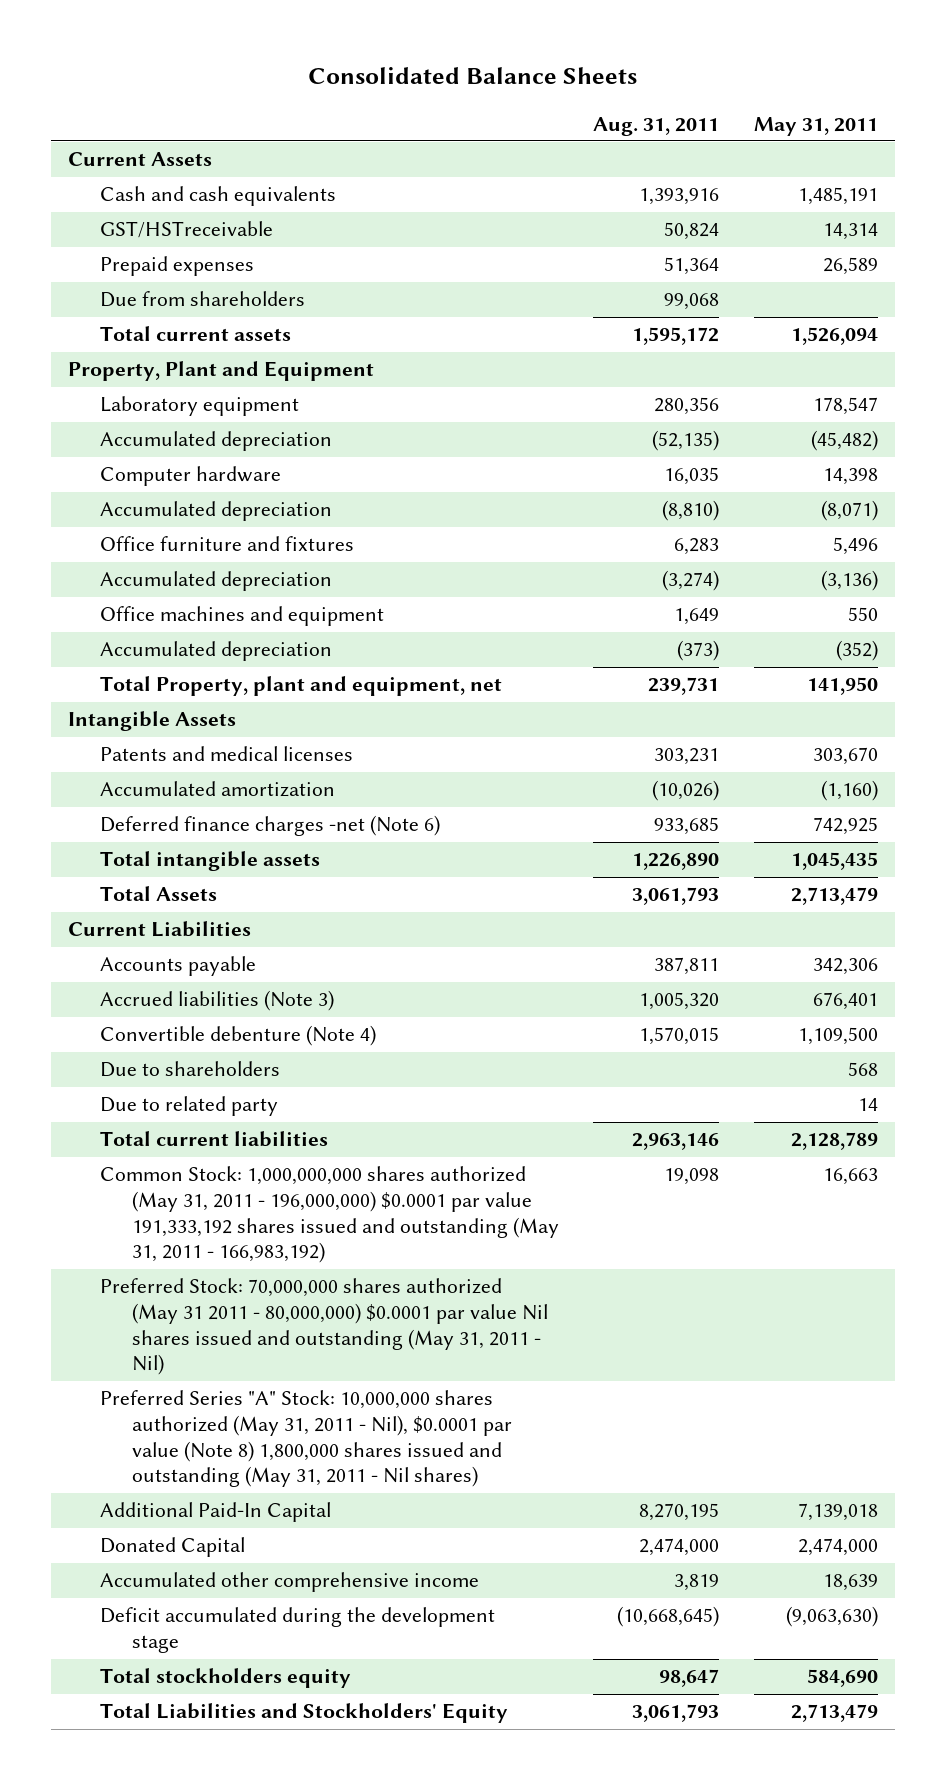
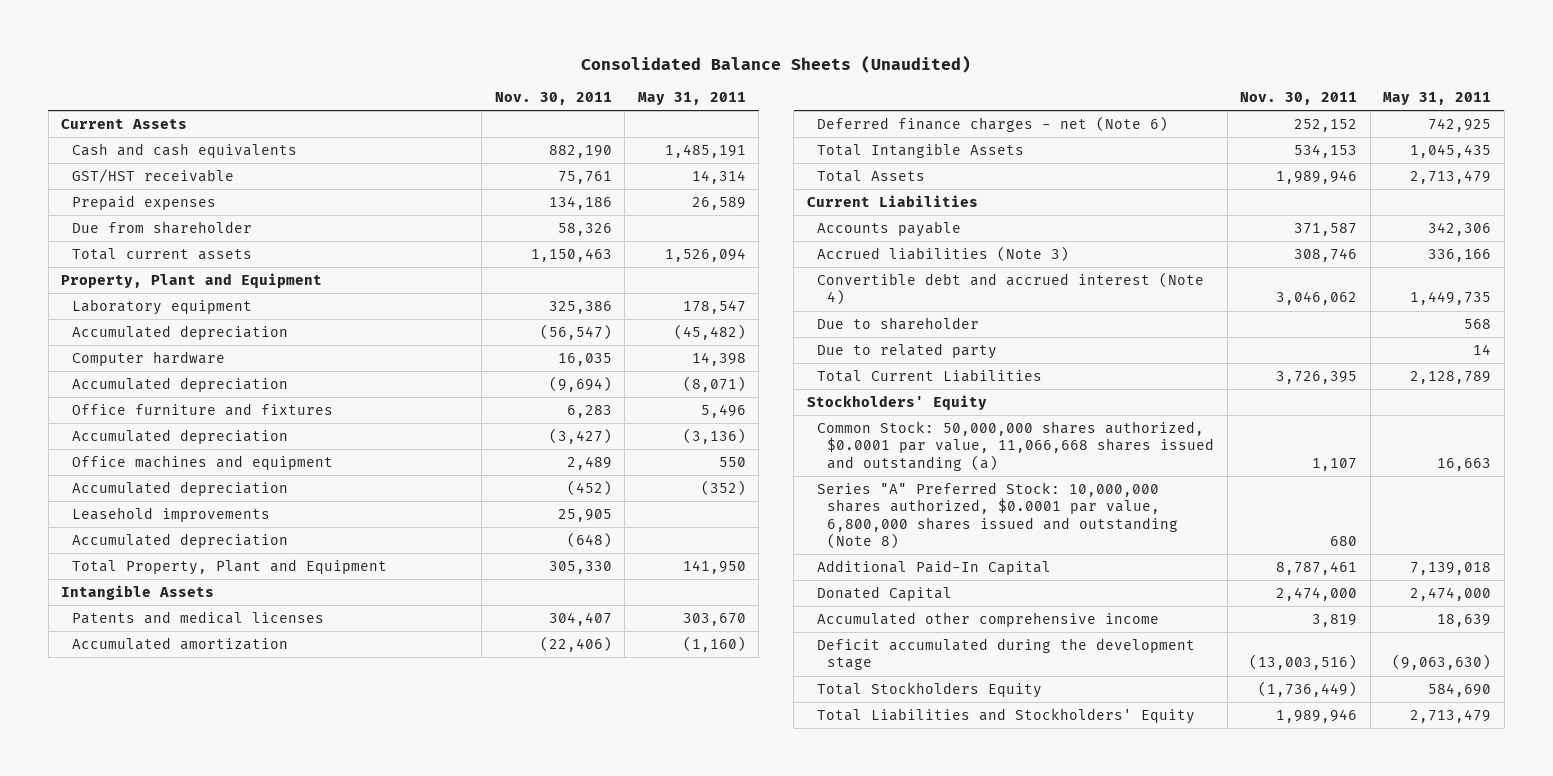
[307,67,637,85] Consolidated Balance Sheets -> [581,54,972,73] Consolidated Balance Sheets (Unaudited)
[593,116,720,136] Aug. 31, 2011 -> none
none -> [494,91,612,105] Nov. 30, 2011
[99,221,273,239] GST/HSTreceivable -> [71,169,234,184] GST/HST receivable
[99,291,305,308] Due from shareholders -> [71,221,252,235] Due from shareholder
none -> [71,507,270,523] Leasehold improvements
none -> [71,533,288,549] Accumulated depreciation
[99,676,502,697] Total Property, plant and equipment, net -> [71,559,387,576] Total Property, Plant and Equipment
[99,815,440,837] Deferred finance charges -net (Note 6) -> [817,116,1169,133] Deferred finance charges - net (Note 6)
[99,851,320,872] Total intangible assets -> [817,143,1025,159] Total Intangible Assets
[812,992,878,1011] 676,401 -> [1428,249,1492,263] 336,166
[99,1025,376,1047] Convertible debenture (Note 4) -> [817,272,1205,306] Convertible debt and accrued interest (Note 4)
[797,1027,878,1046] 1,109,500 -> [1410,291,1492,306] 1,449,735
[99,1061,280,1078] Due to shareholders -> [817,317,980,331] Due to shareholder
[99,1390,512,1488] Preferred Series "A" Stock: 10,000,000 shares authorized (May 31, 2011 - Nil), $0.0001 par value (Note 8) 1,800,000 shares issued and outstanding (May 31, 2011 - Nil shares) -> none
[99,1131,328,1148] Total current liabilities -> [817,369,1043,383] Total Current Liabilities
none -> [806,395,987,411] Stockholders' Equity
[99,1166,559,1264] Common Stock: 1,000,000,000 shares authorized (May 31, 2011 - 196,000,000) $0.0001 par value 191,333,192 shares issued and outstanding (May 31, 2011 - 166,983,192) -> [817,421,1215,471] Common Stock: 50,000,000 shares authorized, $0.0001 par value, 11,066,668 shares issued and outstanding (a)
[99,1278,548,1376] Preferred Stock: 70,000,000 shares authorized (May 31 2011 - 80,000,000) $0.0001 par value Nil shares issued and outstanding (May 31, 2011 - Nil) -> [817,482,1179,550] Series "A" Preferred Stock: 10,000,000 shares authorized, $0.0001 par value, 6,800,000 shares issued and outstanding (Note 8)
[99,1668,351,1689] Total stockholders equity -> [817,682,1043,699] Total Stockholders Equity

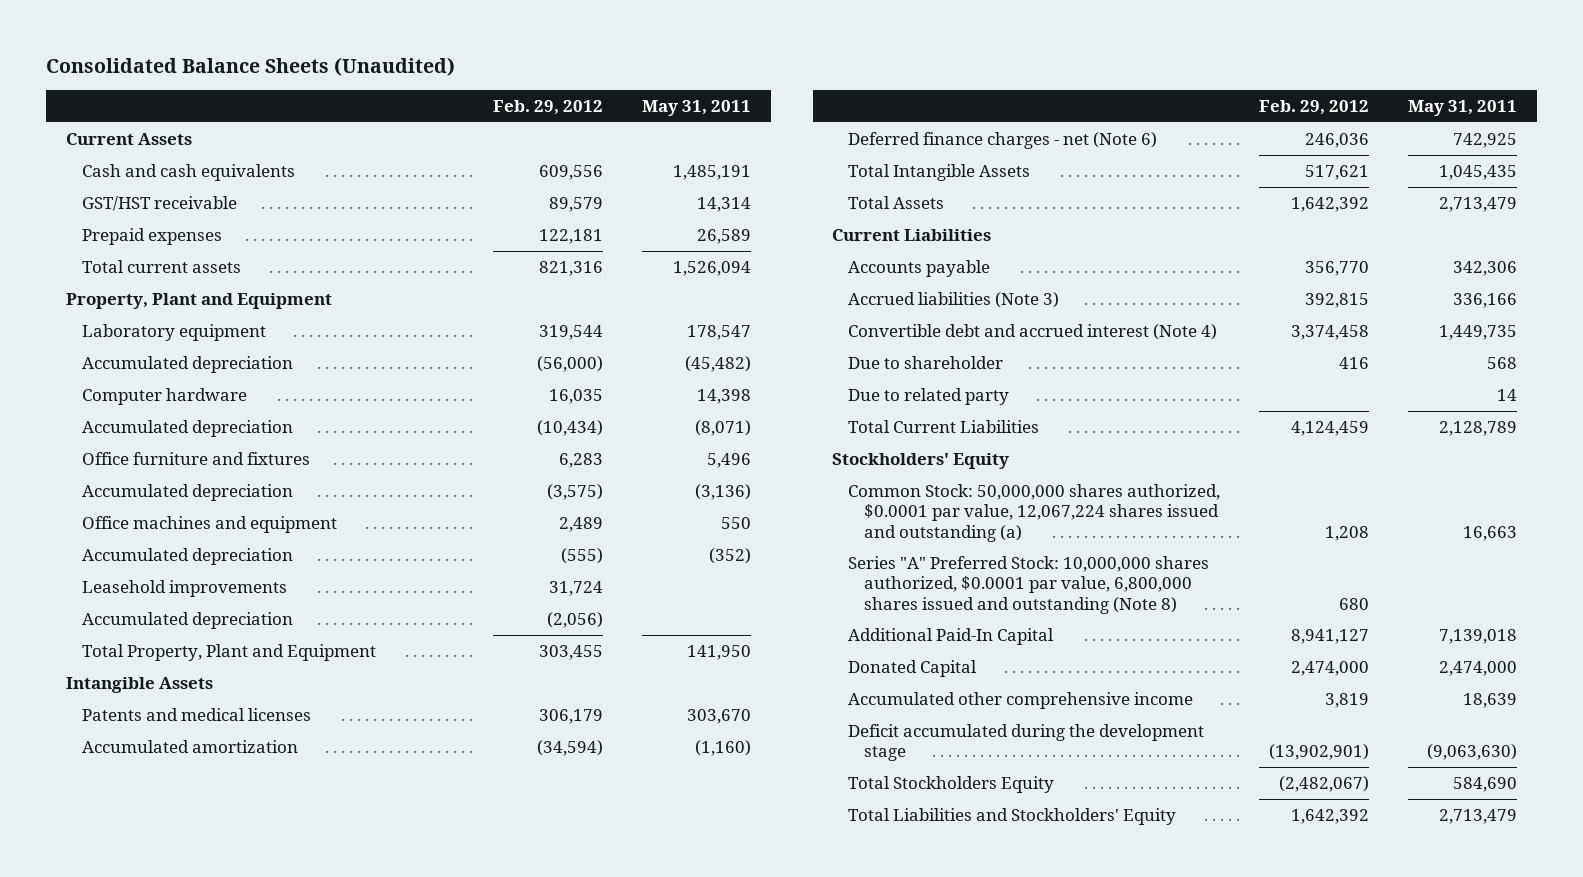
[494,91,612,105] Nov. 30, 2011 -> none
none -> [492,99,603,115] Feb. 29, 2012
[71,221,252,235] Due from shareholder -> none
[817,421,1215,471] Common Stock: 50,000,000 shares authorized, $0.0001 par value, 11,066,668 shares issued and outstanding (a) -> [848,484,1221,542] Common Stock: 50,000,000 shares authorized, $0.0001 par value, 12,067,224 shares issued and outstanding (a)

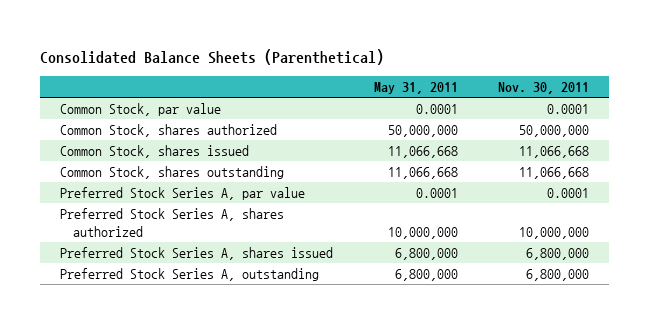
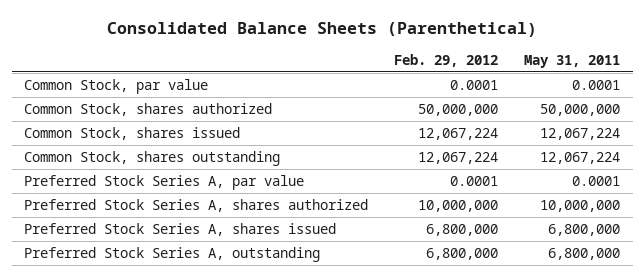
[498,81,590,94] Nov. 30, 2011 -> none
none -> [394,54,499,68] Feb. 29, 2012
[387,146,458,159] 11,066,668 -> [540,128,621,141] 12,067,224
[387,167,458,180] 11,066,668 -> [540,152,621,165] 12,067,224

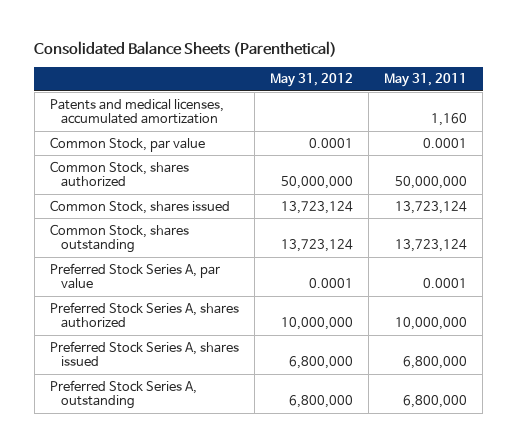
[394,54,499,68] Feb. 29, 2012 -> none
none -> [270,73,354,88] May 31, 2012
none -> [50,98,225,125] Patents and medical licenses, accumulated amortization
[540,128,621,141] 12,067,224 -> [395,200,468,214] 13,723,124
[540,152,621,165] 12,067,224 -> [395,239,468,253] 13,723,124

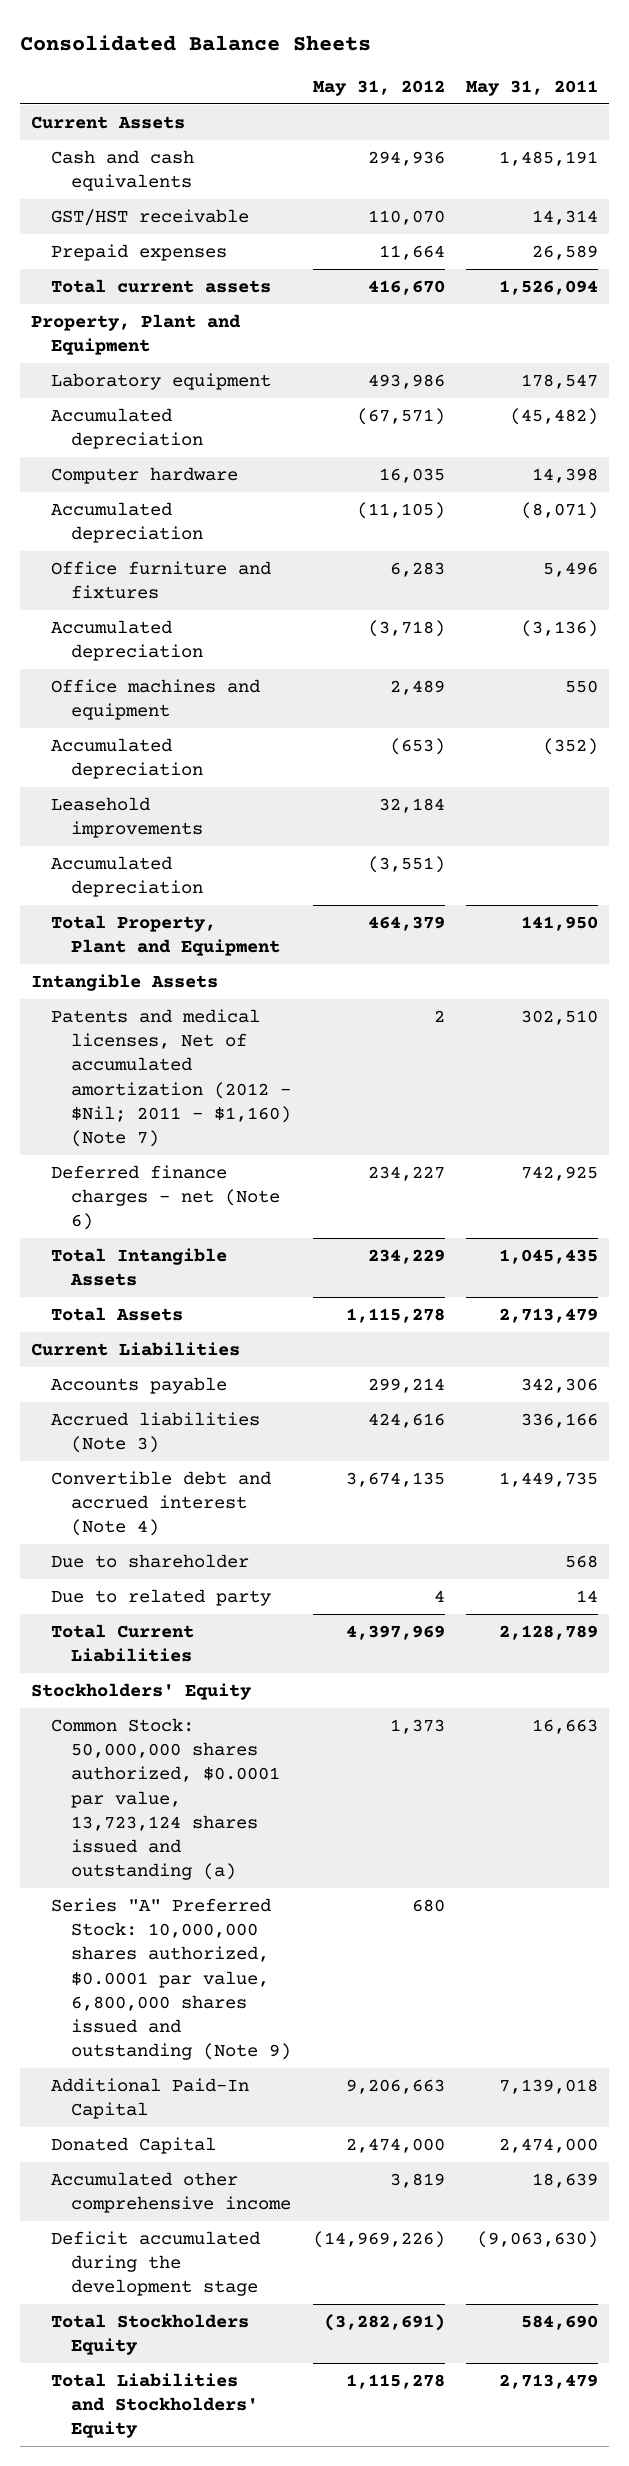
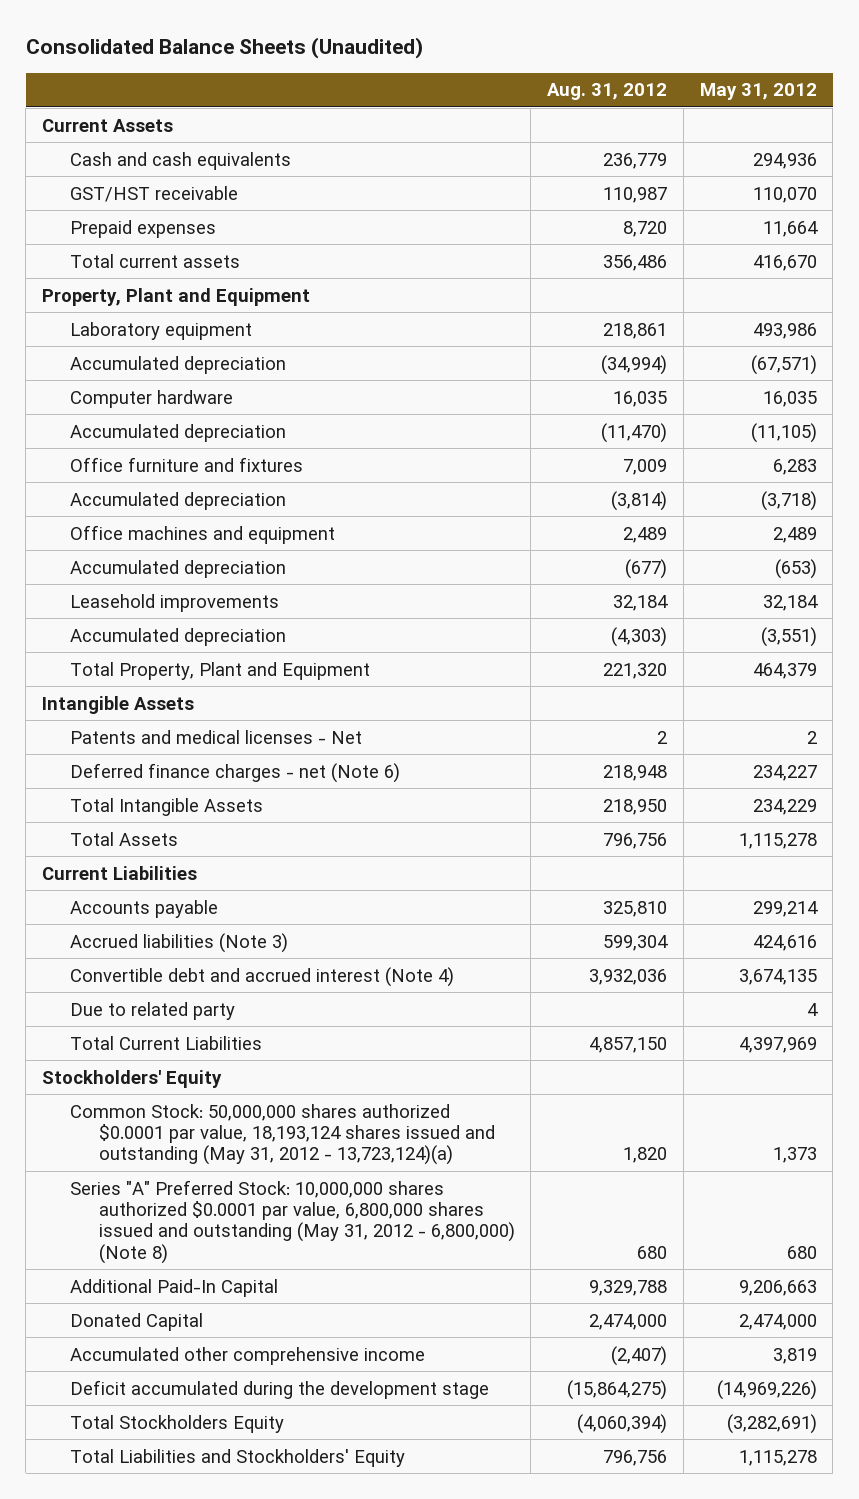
[20,34,372,51] Consolidated Balance Sheets -> [25,37,423,60] Consolidated Balance Sheets (Unaudited)
[466,79,599,96] May 31, 2011 -> none
none -> [547,83,668,101] Aug. 31, 2012
[50,1008,291,1148] Patents and medical licenses, Net of accumulated amortization (2012 - $Nil; 2011 - $1,160) (Note 7) -> none
none -> [70,729,363,744] Patents and medical licenses - Net
[50,1553,249,1568] Due to shareholder -> none
[50,1717,280,1881] Common Stock: 50,000,000 shares authorized, $0.0001 par value, 13,723,124 shares issued and outstanding (a) -> [70,1103,495,1166] Common Stock: 50,000,000 shares authorized $0.0001 par value, 18,193,124 shares issued and outstanding (May 31, 2012 - 13,723,124)(a)
[50,1897,291,2061] Series "A" Preferred Stock: 10,000,000 shares authorized, $0.0001 par value, 6,800,000 shares issued and outstanding (Note 9) -> [70,1179,515,1264] Series "A" Preferred Stock: 10,000,000 shares authorized $0.0001 par value, 6,800,000 shares issued and outstanding (May 31, 2012 - 6,800,000) (Note 8)

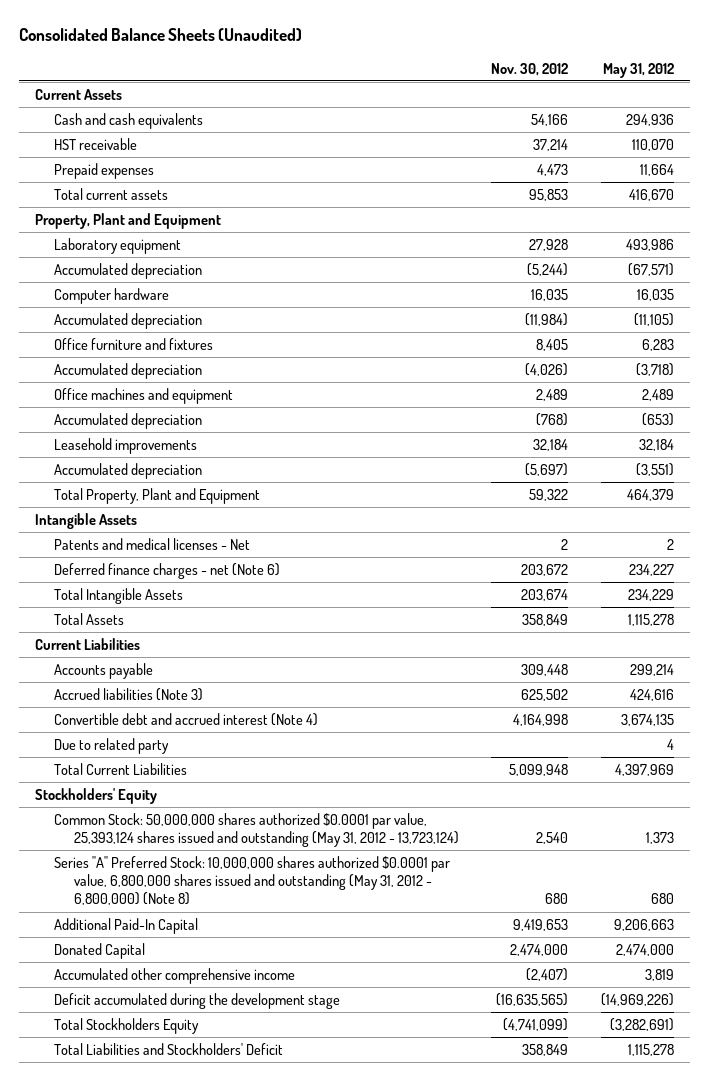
[547,83,668,101] Aug. 31, 2012 -> none
none -> [491,62,569,76] Nov. 30, 2012
[70,185,239,202] GST/HST receivable -> [54,137,138,150] HST receivable
[70,1103,495,1166] Common Stock: 50,000,000 shares authorized $0.0001 par value, 18,193,124 shares issued and outstanding (May 31, 2012 - 13,723,124)(a) -> [54,812,459,848] Common Stock: 50,000,000 shares authorized $0.0001 par value, 25,393,124 shares issued and outstanding (May 31, 2012 - 13,723,124)
[70,1448,406,1467] Total Liabilities and Stockholders' Equity -> [54,1042,284,1055] Total Liabilities and Stockholders' Deficit

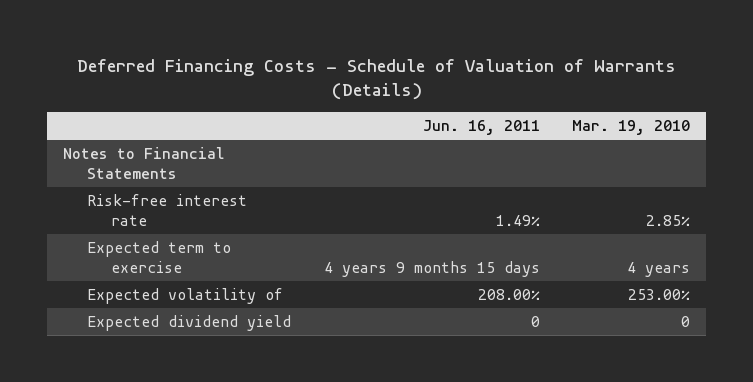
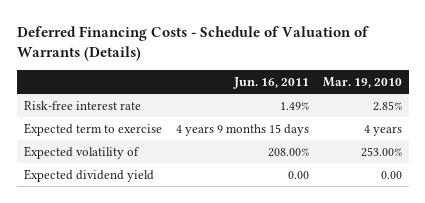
[63,147,226,180] Notes to Financial Statements -> none
[530,316,540,328] 0 -> [287,170,309,179] 0.00
[680,316,690,328] 0 -> [380,170,402,179] 0.00

